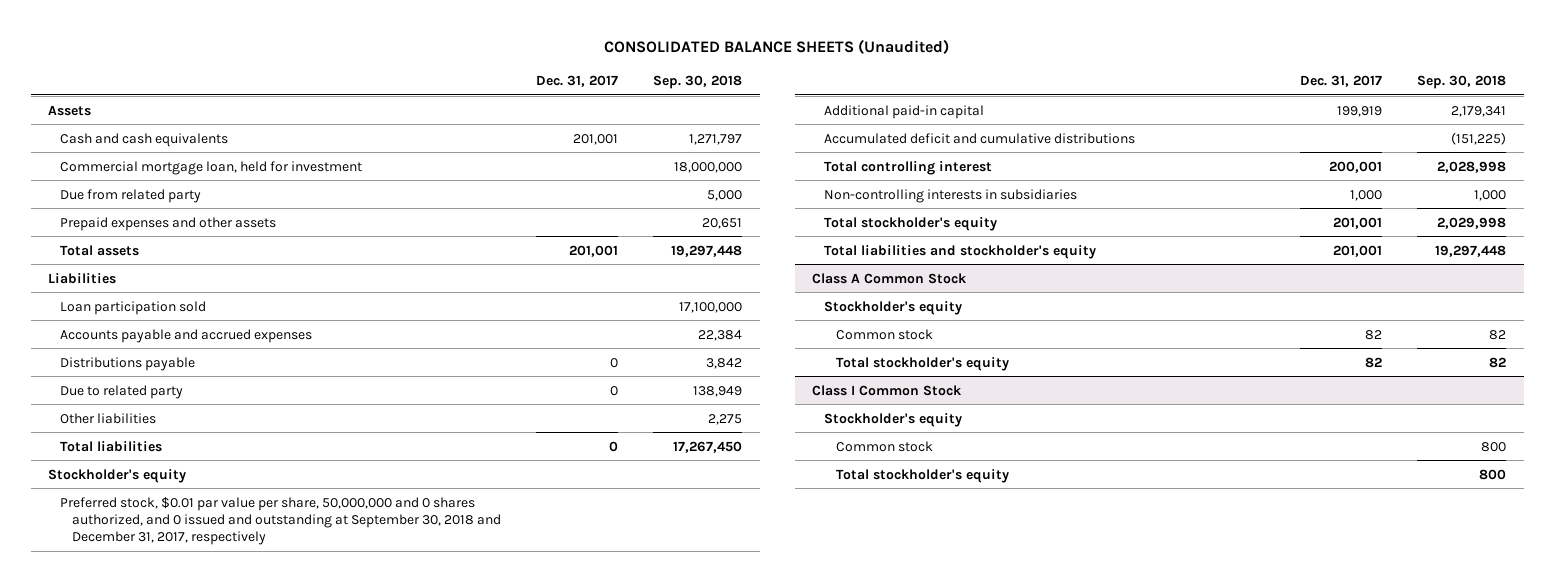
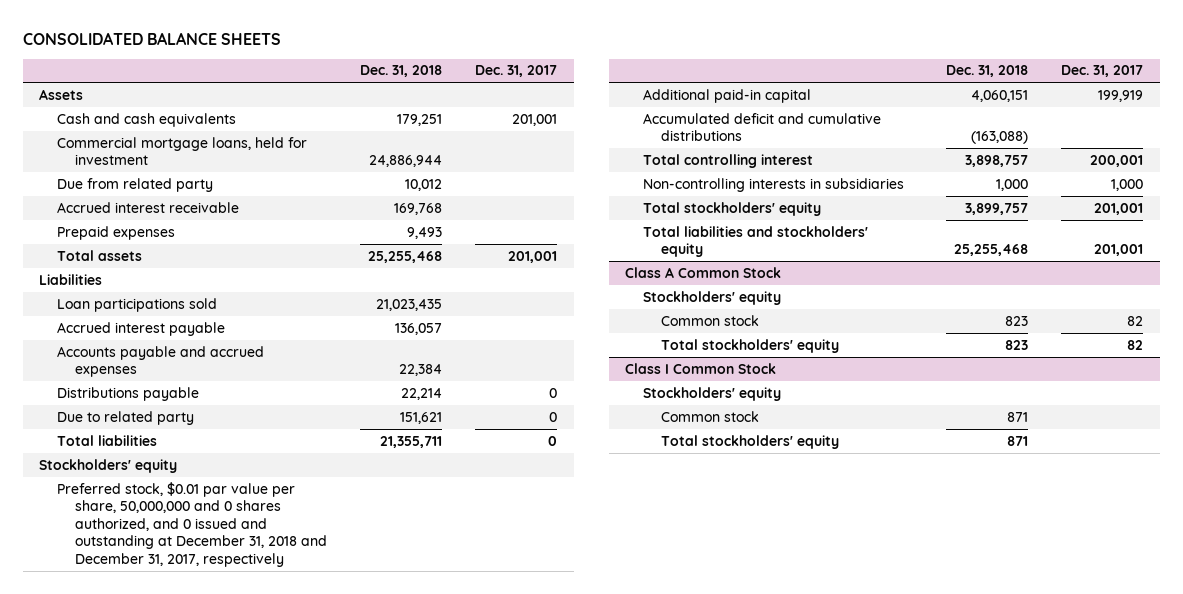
[604,39,950,55] CONSOLIDATED BALANCE SHEETS (Unaudited) -> [22,31,281,45] CONSOLIDATED BALANCE SHEETS
[653,74,743,89] Sep. 30, 2018 -> none
none -> [360,65,443,78] Dec. 31, 2018
[60,160,363,175] Commercial mortgage loan, held for investment -> [57,136,308,166] Commercial mortgage loans, held for investment
[60,216,277,231] Prepaid expenses and other assets -> none
none -> [57,201,240,213] Accrued interest receivable
none -> [57,225,176,240] Prepaid expenses
[60,300,207,315] Loan participation sold -> [57,297,218,312] Loan participations sold
none -> [57,321,226,336] Accrued interest payable
[60,412,157,424] Other liabilities -> none
[47,468,186,483] Stockholder's equity -> [39,458,178,473] Stockholders' equity
[60,496,502,546] Preferred stock, $0.01 par value per share, 50,000,000 and 0 shares authorized, and 0 issued and outstanding at September 30, 2018 and December 31, 2017, respectively -> [57,481,328,567] Preferred stock, $0.01 par value per share, 50,000,000 and 0 shares authorized, and 0 issued and outstanding at December 31, 2018 and December 31, 2017, respectively
[824,216,998,231] Total stockholder's equity -> [643,201,822,216] Total stockholders' equity
[824,244,1097,259] Total liabilities and stockholder's equity -> [643,225,869,258] Total liabilities and stockholders' equity
[824,300,963,315] Stockholder's equity -> [643,290,782,305] Stockholders' equity
[836,356,1010,371] Total stockholder's equity -> [661,338,840,353] Total stockholders' equity
[824,412,963,427] Stockholder's equity -> [643,386,782,401] Stockholders' equity
[836,468,1010,483] Total stockholder's equity -> [661,434,840,449] Total stockholders' equity

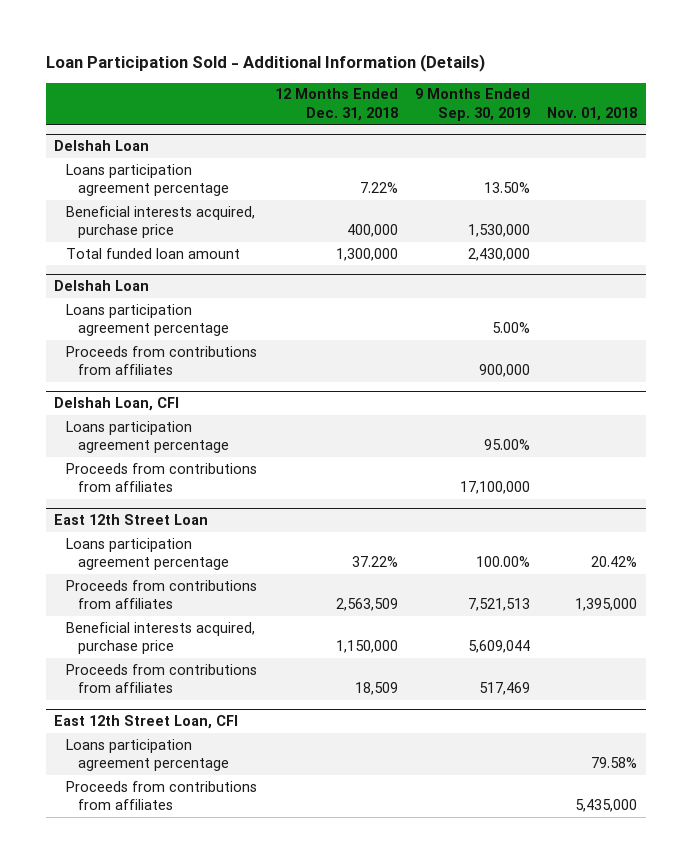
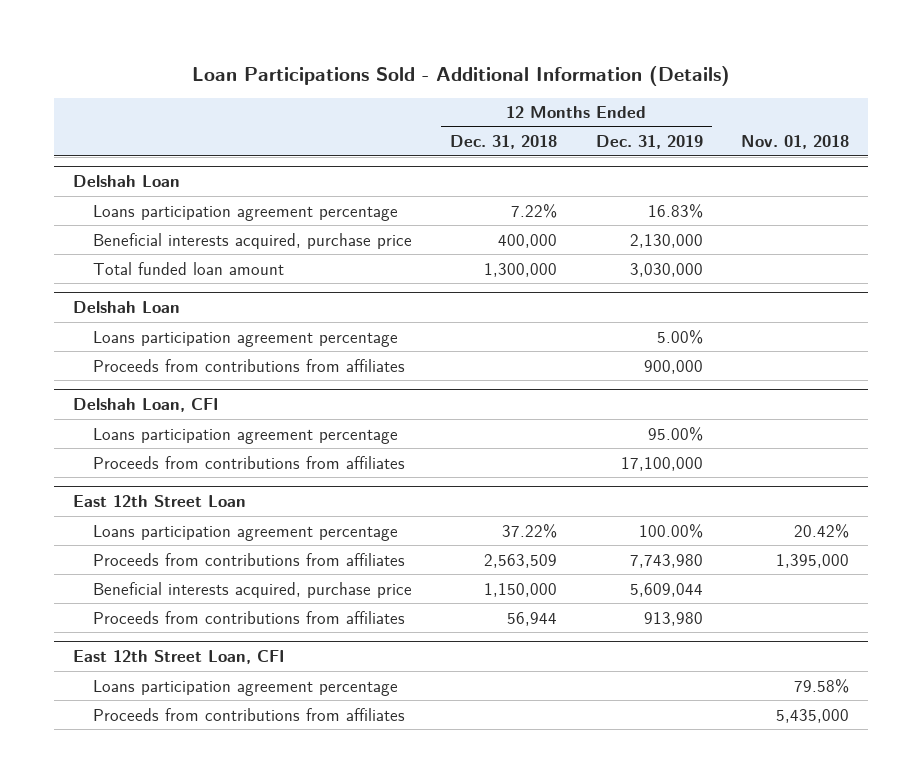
[45,54,485,73] Loan Participation Sold - Additional Information (Details) -> [192,65,731,86] Loan Participations Sold - Additional Information (Details)
[414,88,530,121] 9 Months Ended Sep. 30, 2019 -> none
none -> [595,135,703,150] Dec. 31, 2019
[354,682,398,696] 18,509 -> [507,611,558,626] 56,944

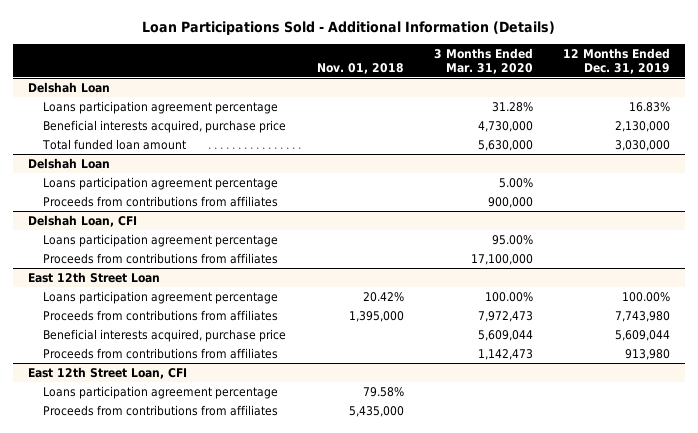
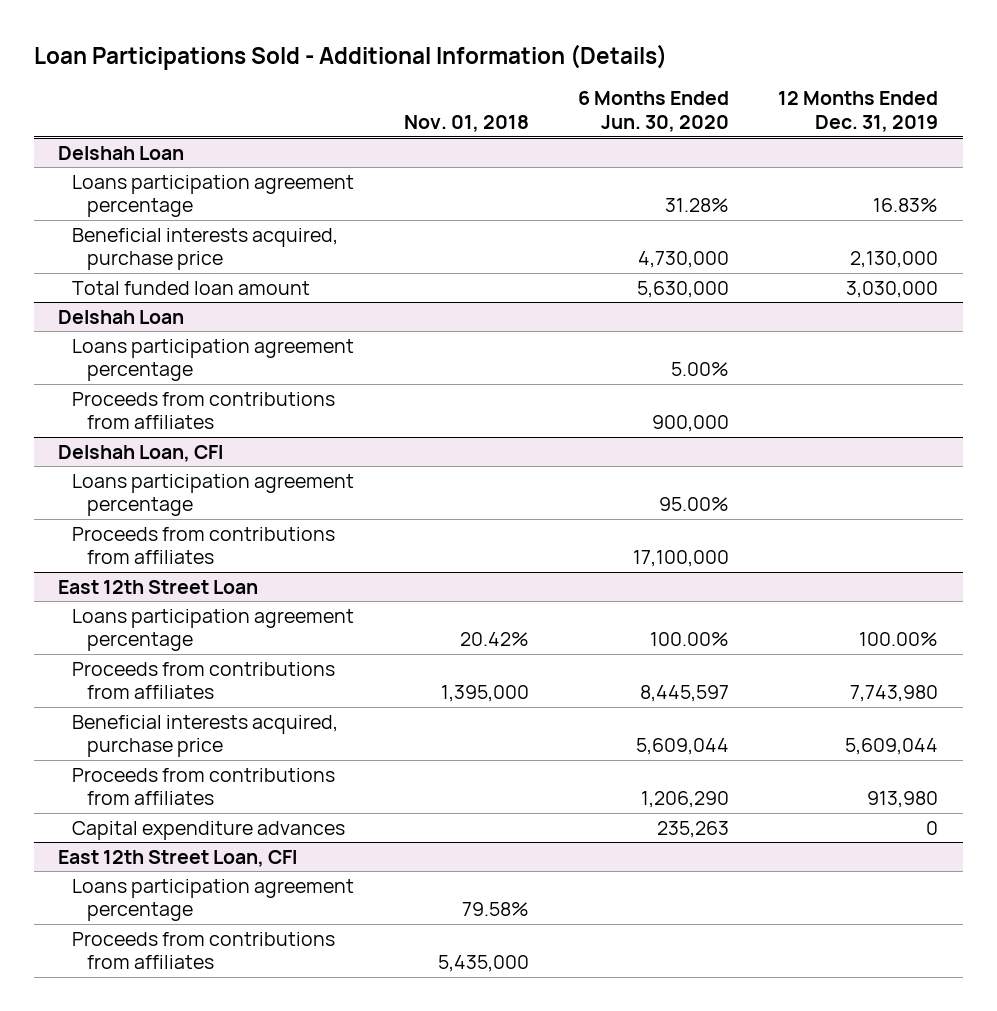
[433,47,533,74] 3 Months Ended Mar. 31, 2020 -> none
none -> [578,91,730,133] 6 Months Ended Jun. 30, 2020
none -> [72,820,346,840] Capital expenditure advances

